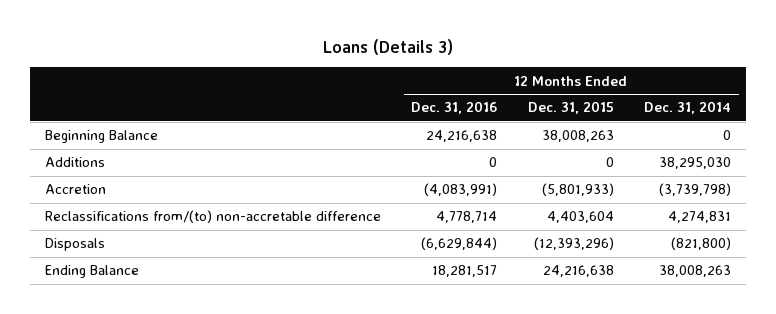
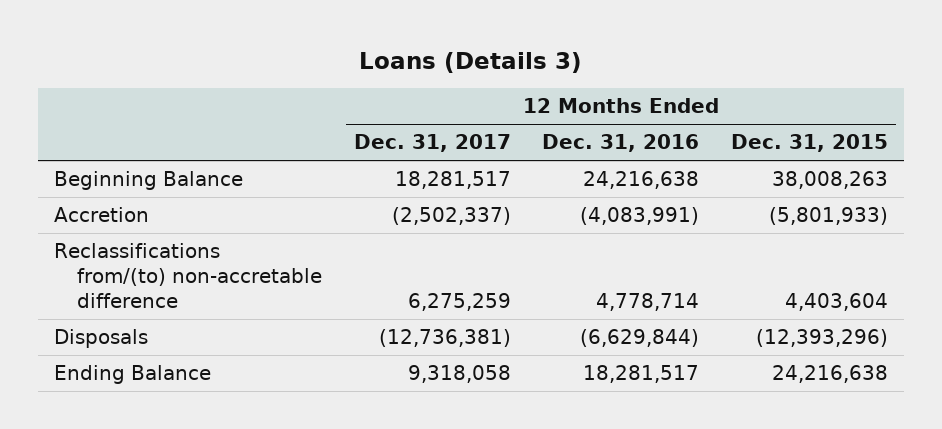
[644,101,732,115] Dec. 31, 2014 -> none
none -> [353,134,511,153] Dec. 31, 2017
[45,157,106,168] Additions -> none

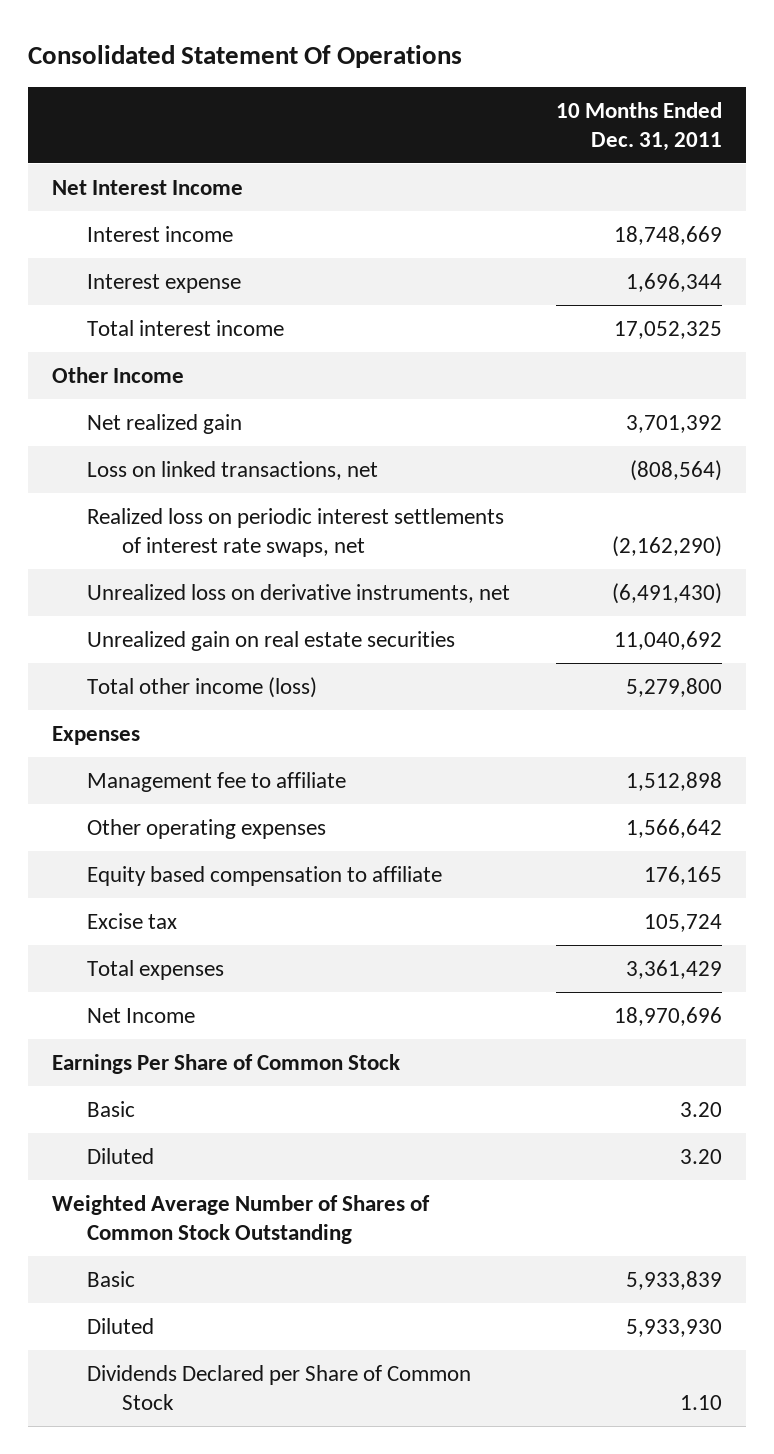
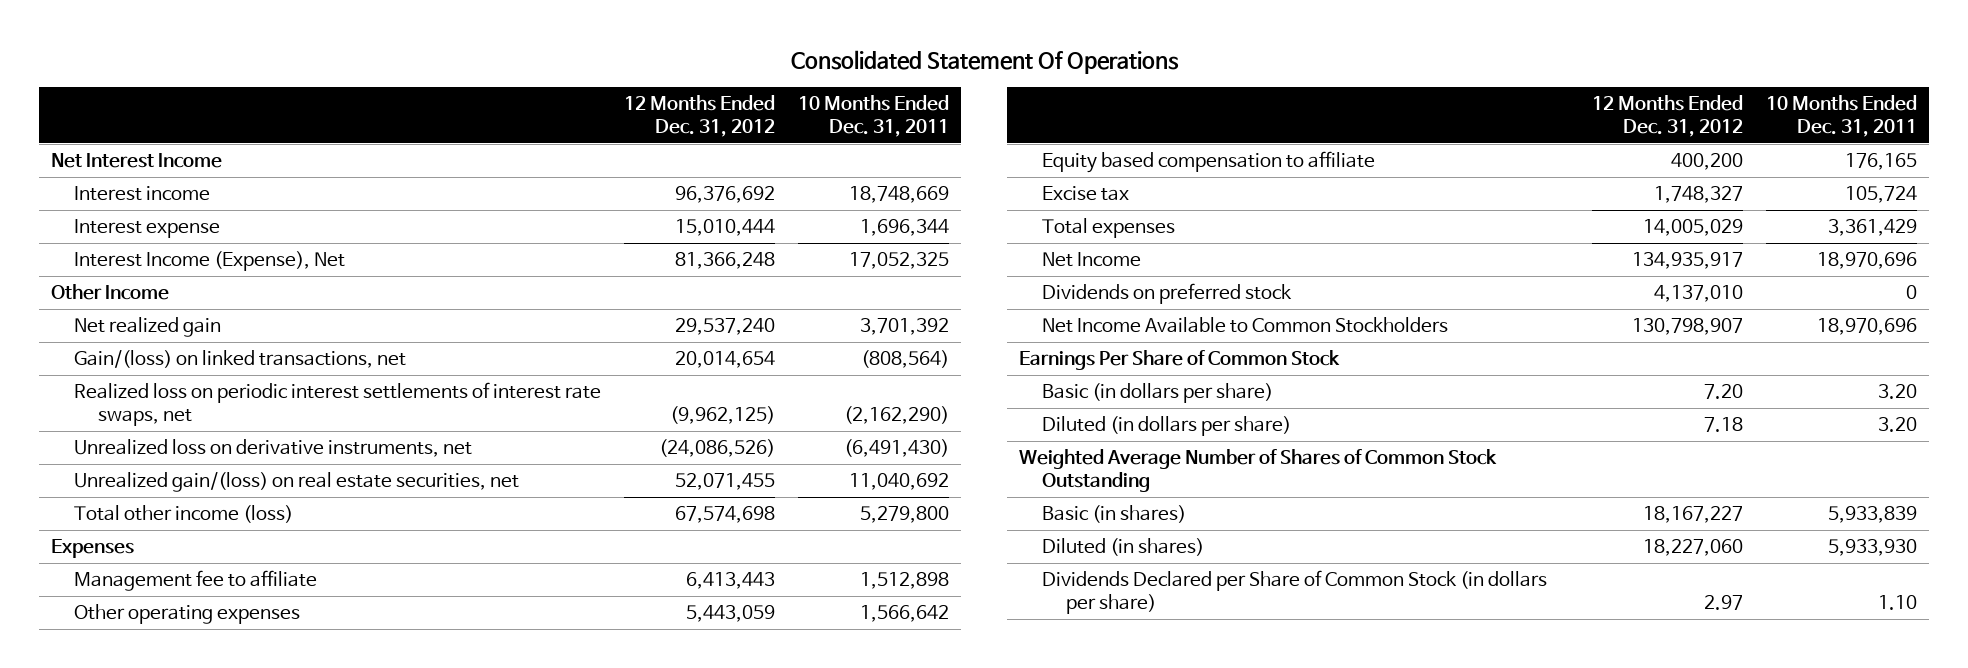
none -> [624,95,776,137] 12 Months Ended Dec. 31, 2012
[86,319,284,336] Total interest income -> [74,251,346,272] Interest Income (Expense), Net
[86,460,378,480] Loss on linked transactions, net -> [74,350,407,369] Gain/(loss) on linked transactions, net
[86,630,455,651] Unrealized gain on real estate securities -> [74,472,520,493] Unrealized gain/(loss) on real estate securities, net
none -> [1042,283,1293,305] Dividends on preferred stock
none -> [1042,317,1449,334] Net Income Available to Common Stockholders
[86,1100,135,1117] Basic -> [1042,383,1274,404] Basic (in dollars per share)
[86,1147,154,1164] Diluted -> [1042,416,1292,437] Diluted (in dollars per share)
[86,1270,135,1287] Basic -> [1042,505,1187,524] Basic (in shares)
[86,1317,154,1334] Diluted -> [1042,538,1205,557] Diluted (in shares)
[86,1364,471,1410] Dividends Declared per Share of Common Stock -> [1042,570,1548,614] Dividends Declared per Share of Common Stock (in dollars per share)

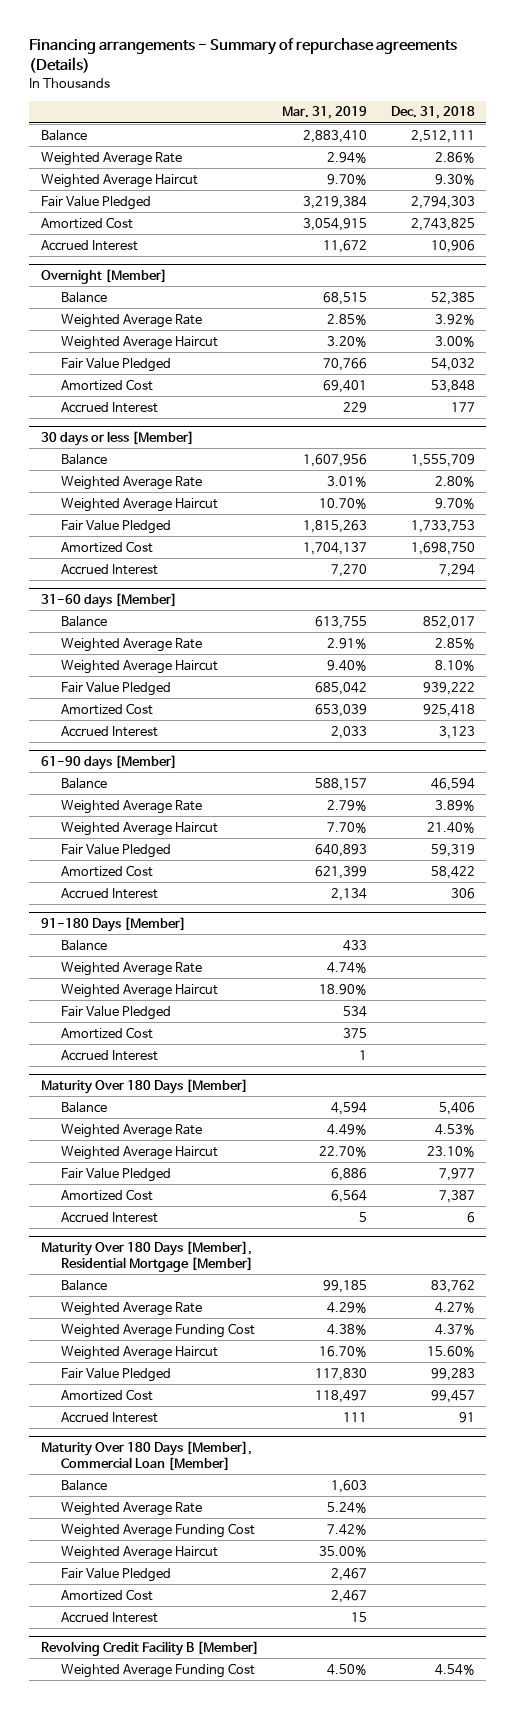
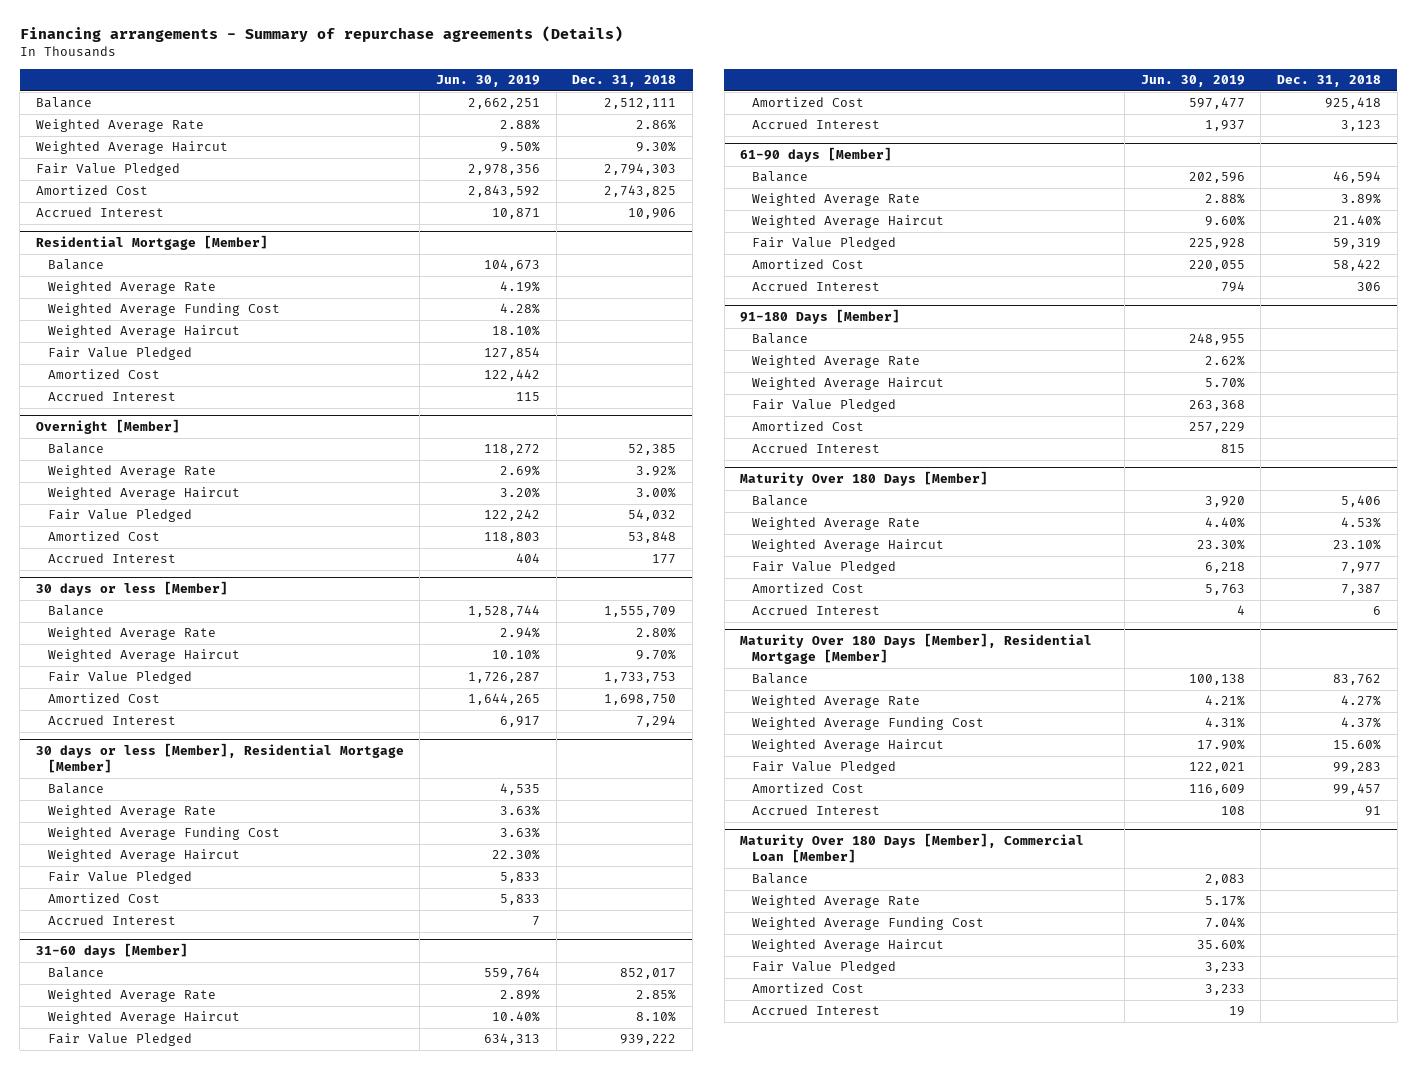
[282,106,368,120] Mar. 31, 2019 -> none
none -> [436,75,541,88] Jun. 30, 2019
none -> [35,235,268,251] Residential Mortgage [Member]
none -> [47,259,104,271] Balance
none -> [47,281,216,295] Weighted Average Rate
none -> [47,303,280,317] Weighted Average Funding Cost
none -> [47,325,240,339] Weighted Average Haircut
none -> [47,347,192,361] Fair Value Pledged
none -> [47,369,160,380] Amortized Cost
none -> [47,391,176,402] Accrued Interest
none -> [35,743,404,774] 30 days or less [Member], Residential Mortgage [Member]
none -> [47,783,104,795] Balance
none -> [47,805,216,819] Weighted Average Rate
none -> [47,827,280,841] Weighted Average Funding Cost
none -> [47,849,240,863] Weighted Average Haircut
none -> [47,871,192,885] Fair Value Pledged
none -> [47,893,160,904] Amortized Cost
none -> [47,915,176,926] Accrued Interest
[41,1640,260,1656] Revolving Credit Facility B [Member] -> none
[61,1662,256,1678] Weighted Average Funding Cost -> none

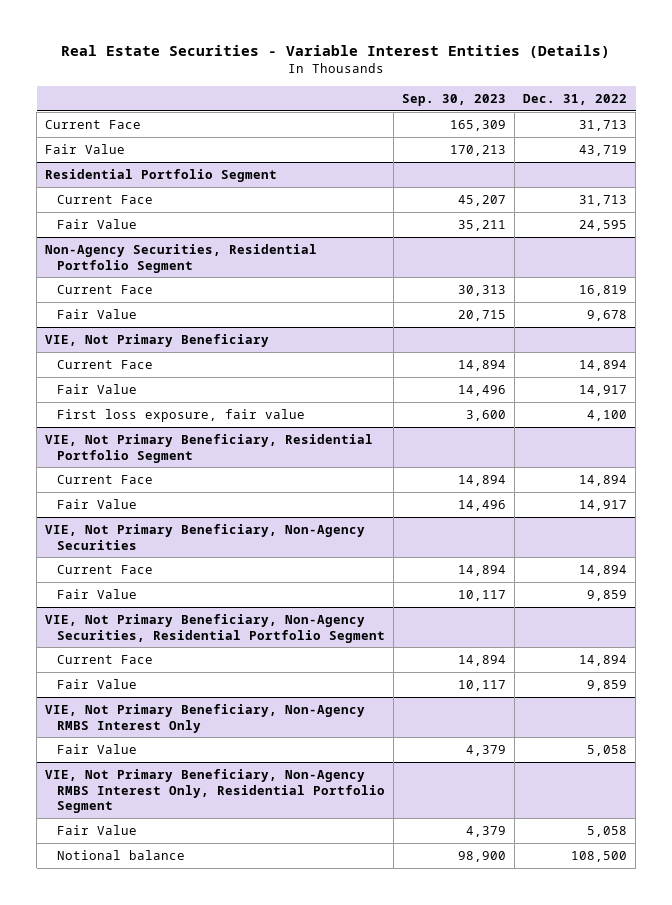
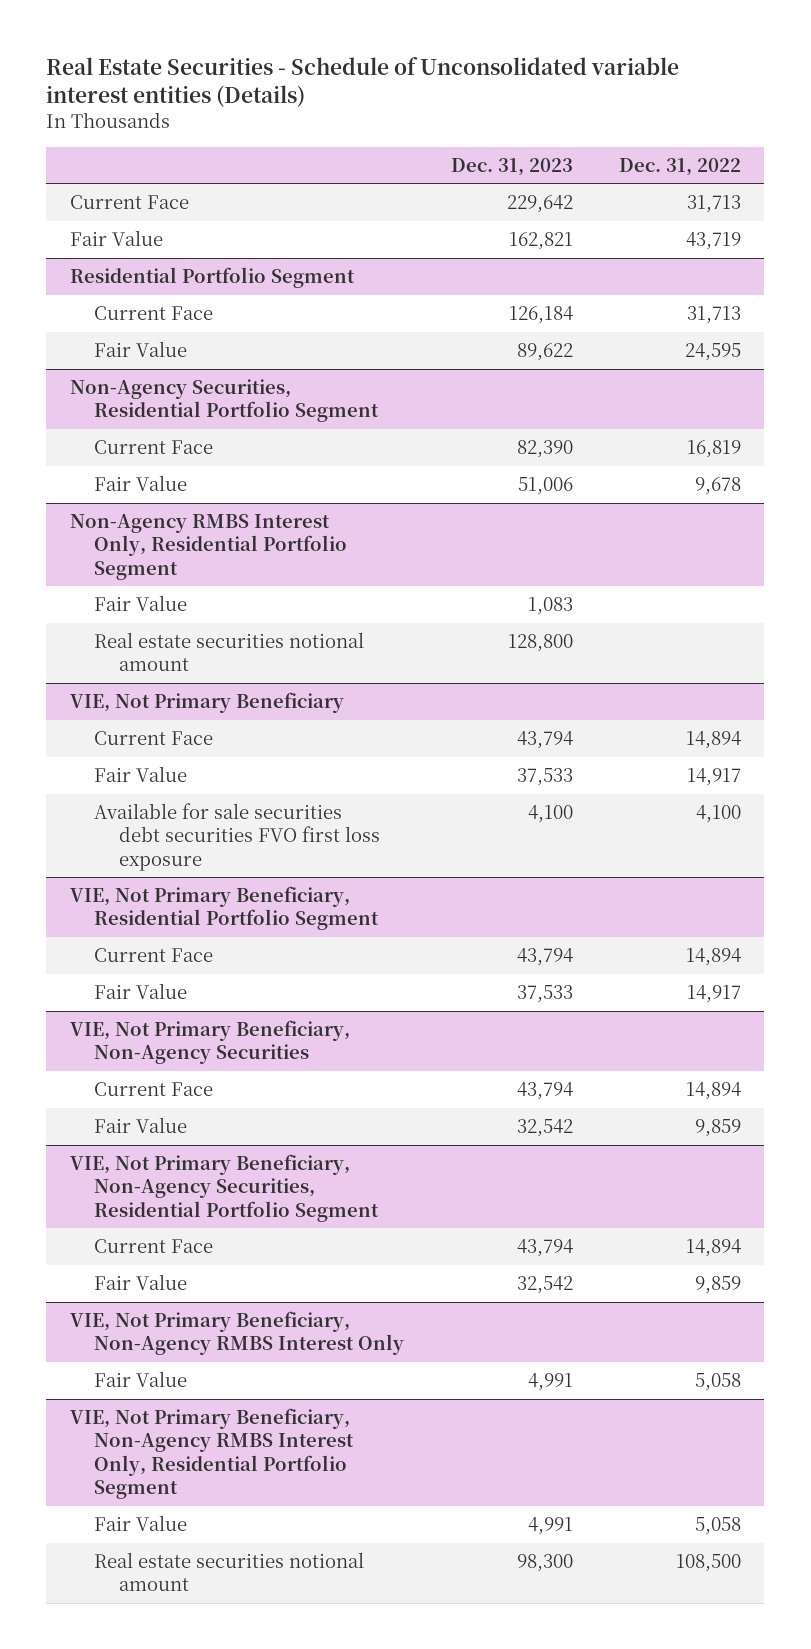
[61,45,611,59] Real Estate Securities - Variable Interest Entities (Details) -> [46,56,680,108] Real Estate Securities - Schedule of Unconsolidated variable interest entities (Details)
[402,93,507,106] Sep. 30, 2023 -> none
none -> [450,157,573,176] Dec. 31, 2023
none -> [69,514,348,580] Non-Agency RMBS Interest Only, Residential Portfolio Segment
none -> [94,595,188,612] Fair Value
none -> [94,632,365,672] Real estate securities notional amount
[57,408,306,422] First loss exposure, fair value -> [94,803,381,871] Available for sale securities debt securities FVO first loss exposure
[57,849,186,860] Notional balance -> [94,1552,365,1592] Real estate securities notional amount

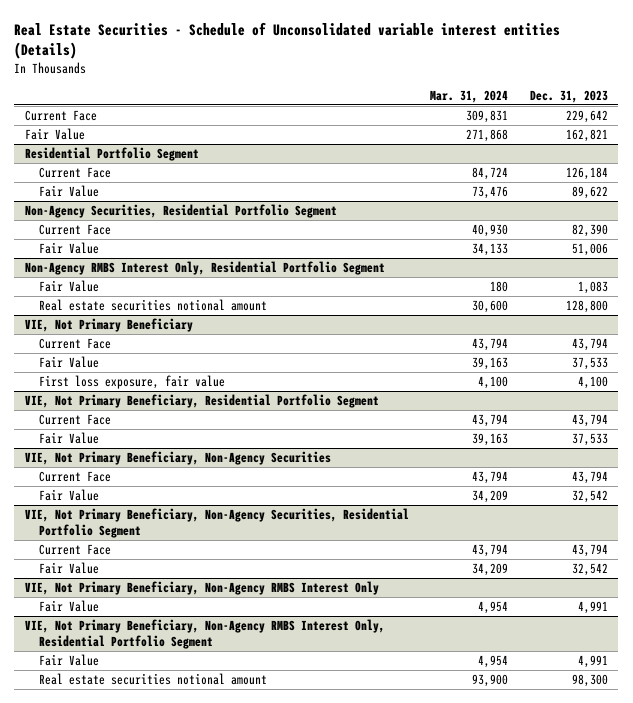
[619,157,742,176] Dec. 31, 2022 -> none
none -> [430,89,509,103] Mar. 31, 2024
[94,803,381,871] Available for sale securities debt securities FVO first loss exposure -> [38,375,225,390] First loss exposure, fair value

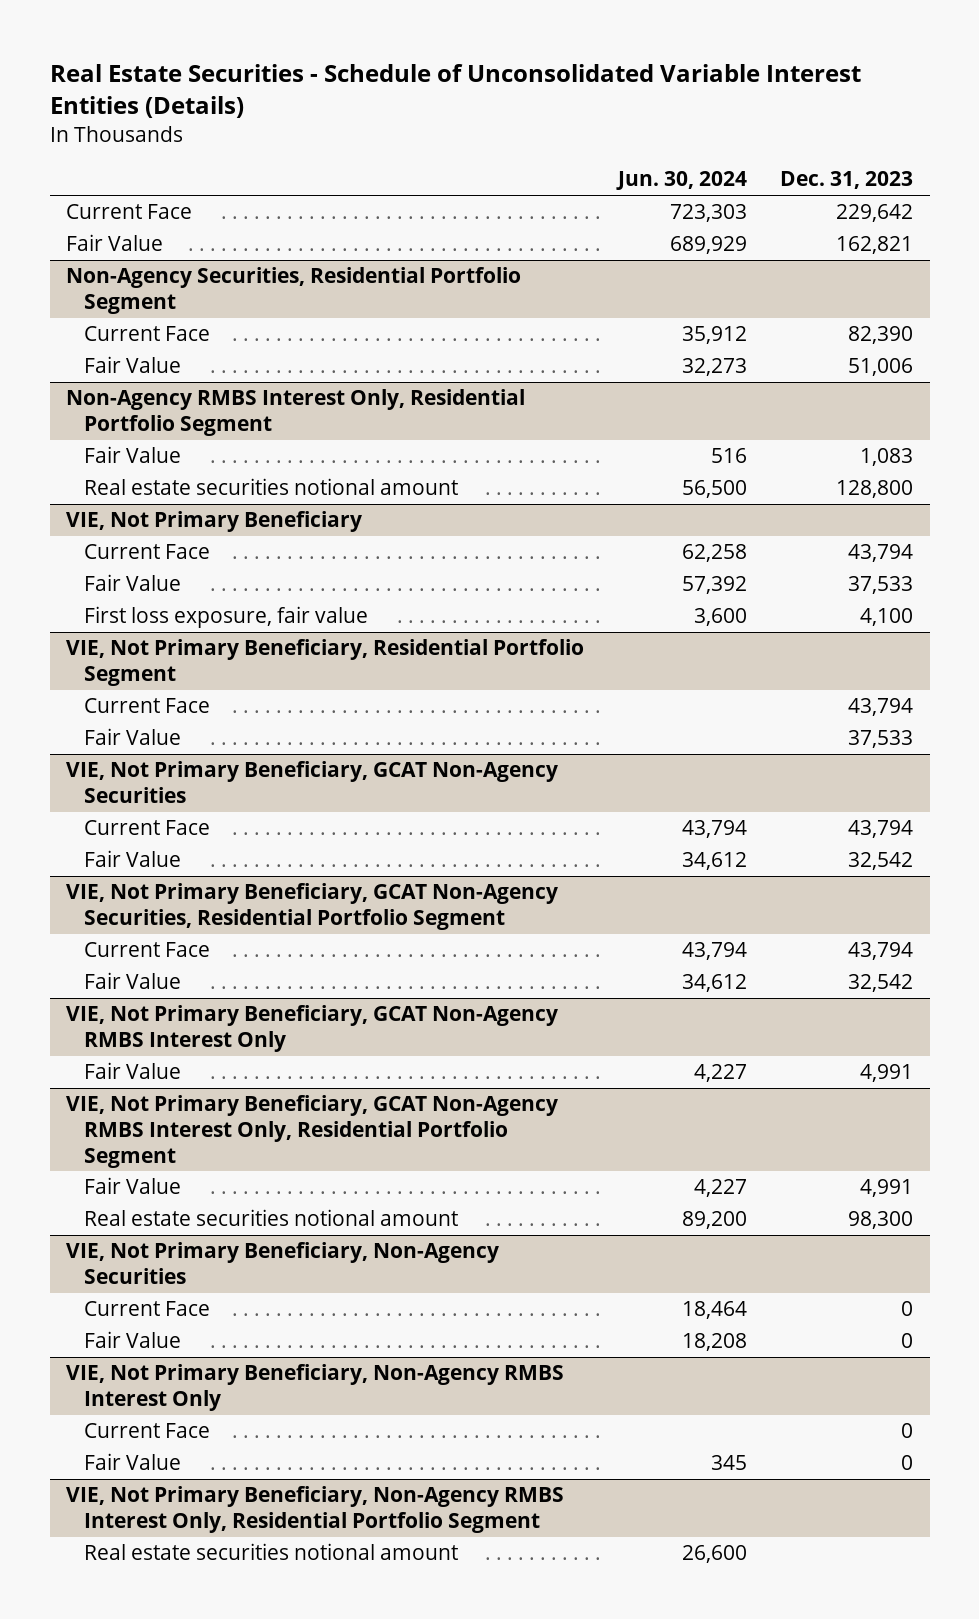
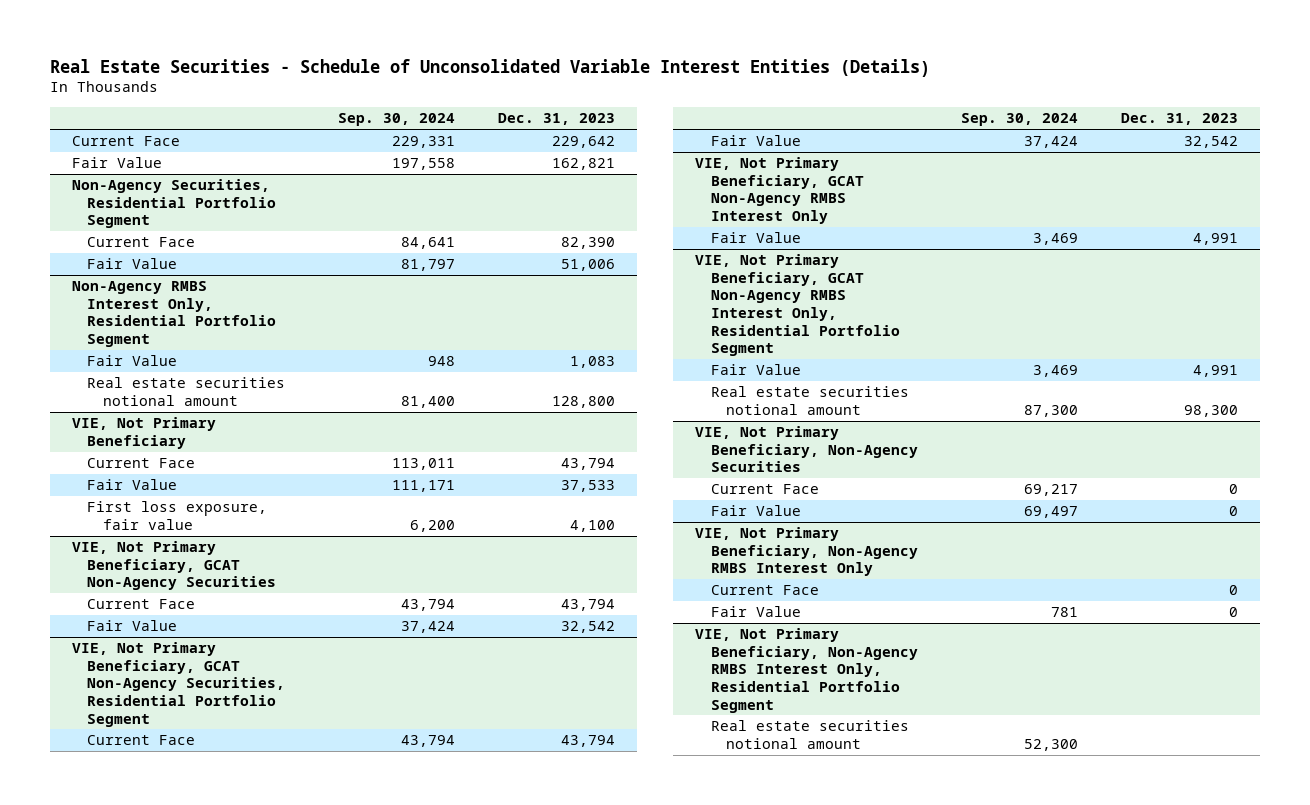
[615,171,747,191] Jun. 30, 2024 -> none
none -> [337,113,455,127] Sep. 30, 2024
[66,639,585,687] VIE, Not Primary Beneficiary, Residential Portfolio Segment -> none
[84,698,211,714] Current Face -> none
[84,728,182,746] Fair Value -> none

